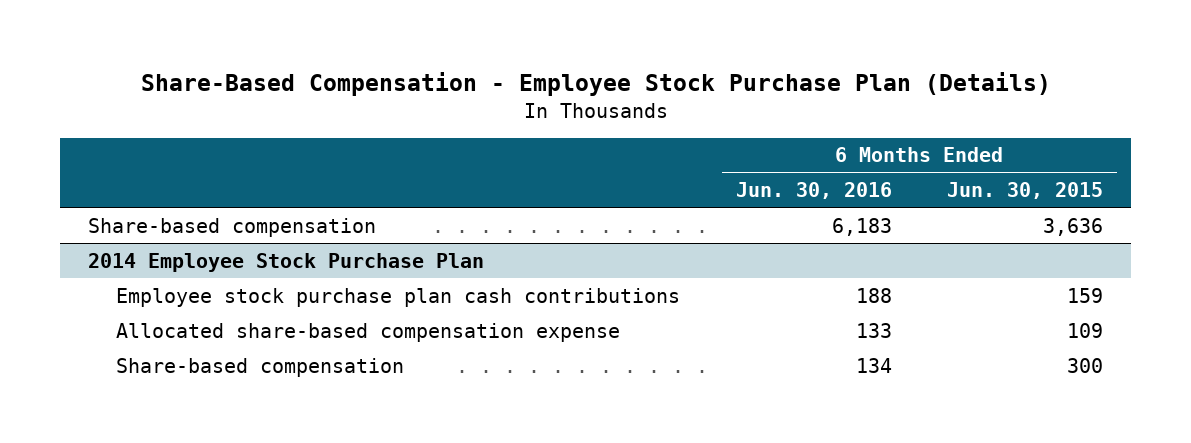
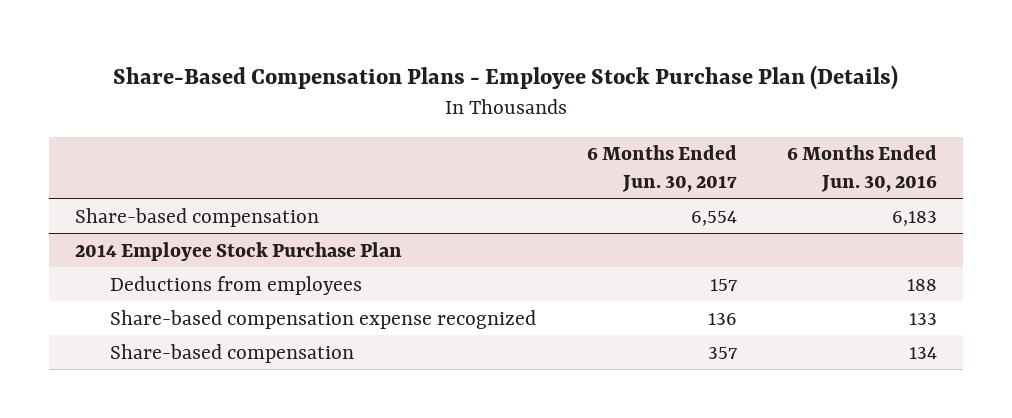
[140,72,1051,97] Share-Based Compensation - Employee Stock Purchase Plan (Details) -> [112,64,898,90] Share-Based Compensation Plans - Employee Stock Purchase Plan (Details)
[947,182,1104,200] Jun. 30, 2015 -> none
none -> [586,145,737,192] 6 Months Ended Jun. 30, 2017
[116,287,681,307] Employee stock purchase plan cash contributions -> [109,275,362,295] Deductions from employees
[116,322,621,342] Allocated share-based compensation expense -> [109,309,536,329] Share-based compensation expense recognized

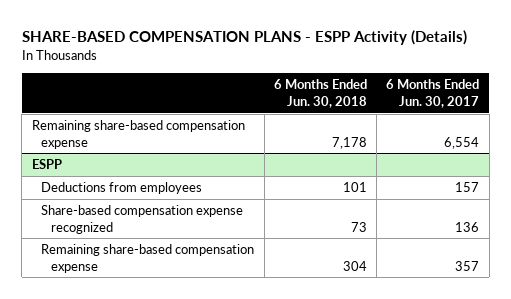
[112,64,898,90] Share-Based Compensation Plans - Employee Stock Purchase Plan (Details) -> [21,30,467,46] SHARE-BASED COMPENSATION PLANS - ESPP Activity (Details)
[787,145,938,192] 6 Months Ended Jun. 30, 2016 -> none
none -> [273,79,367,108] 6 Months Ended Jun. 30, 2018
[74,207,319,227] Share-based compensation -> [31,120,245,149] Remaining share-based compensation expense
[74,241,402,261] 2014 Employee Stock Purchase Plan -> [31,159,62,170] ESPP
[109,343,354,363] Share-based compensation -> [41,244,255,273] Remaining share-based compensation expense

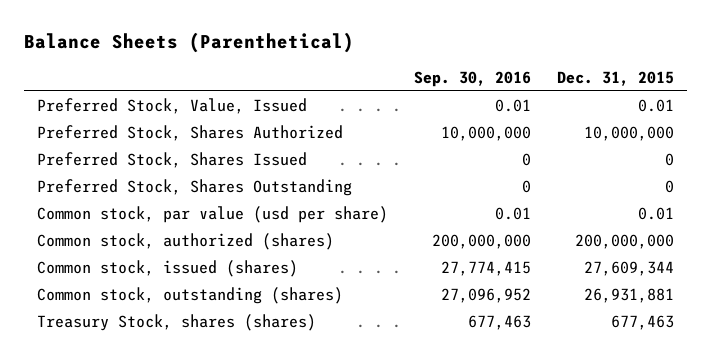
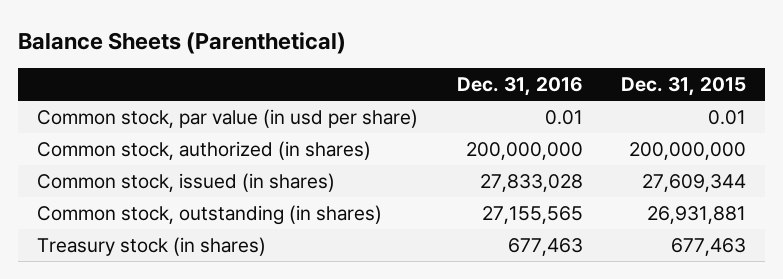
[413,70,531,87] Sep. 30, 2016 -> none
none -> [456,77,583,97] Dec. 31, 2016
[36,97,307,114] Preferred Stock, Value, Issued -> none
[36,124,343,141] Preferred Stock, Shares Authorized -> none
[36,151,307,168] Preferred Stock, Shares Issued -> none
[36,178,352,196] Preferred Stock, Shares Outstanding -> none
[36,205,388,223] Common stock, par value (usd per share) -> [37,109,419,129] Common stock, par value (in usd per share)
[36,232,334,250] Common stock, authorized (shares) -> [37,141,372,161] Common stock, authorized (in shares)
[36,259,298,277] Common stock, issued (shares) -> [37,173,336,193] Common stock, issued (in shares)
[36,286,343,304] Common stock, outstanding (shares) -> [37,205,383,226] Common stock, outstanding (in shares)
[36,313,316,331] Treasury Stock, shares (shares) -> [37,237,267,257] Treasury stock (in shares)

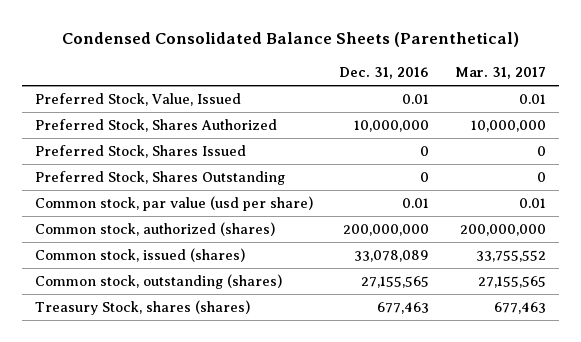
[18,31,347,54] Balance Sheets (Parenthetical) -> [61,32,519,48] Condensed Consolidated Balance Sheets (Parenthetical)
[620,77,746,97] Dec. 31, 2015 -> none
none -> [455,66,547,79] Mar. 31, 2017
none -> [35,93,242,107] Preferred Stock, Value, Issued
none -> [35,119,278,133] Preferred Stock, Shares Authorized
none -> [35,145,247,159] Preferred Stock, Shares Issued
none -> [35,171,286,186] Preferred Stock, Shares Outstanding
[37,109,419,129] Common stock, par value (in usd per share) -> [35,196,314,212] Common stock, par value (usd per share)
[37,141,372,161] Common stock, authorized (in shares) -> [35,222,276,237] Common stock, authorized (shares)
[37,173,336,193] Common stock, issued (in shares) -> [35,248,246,263] Common stock, issued (shares)
[479,174,583,193] 27,833,028 -> [354,250,430,263] 33,078,089
[37,205,383,226] Common stock, outstanding (in shares) -> [35,274,283,290] Common stock, outstanding (shares)
[37,237,267,257] Treasury stock (in shares) -> [35,300,251,316] Treasury Stock, shares (shares)

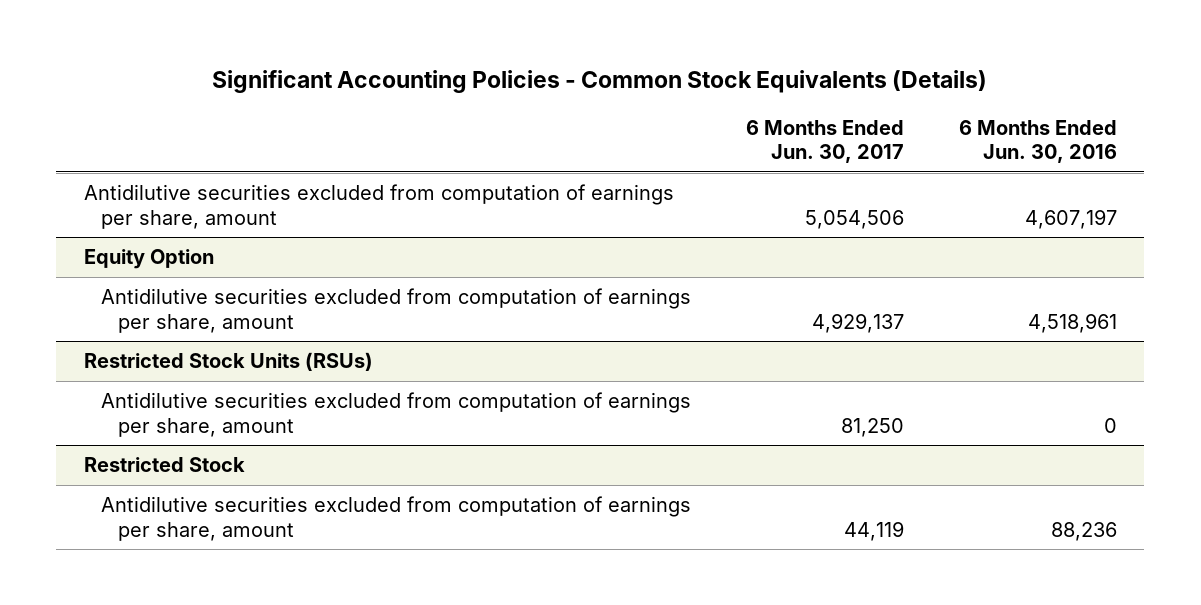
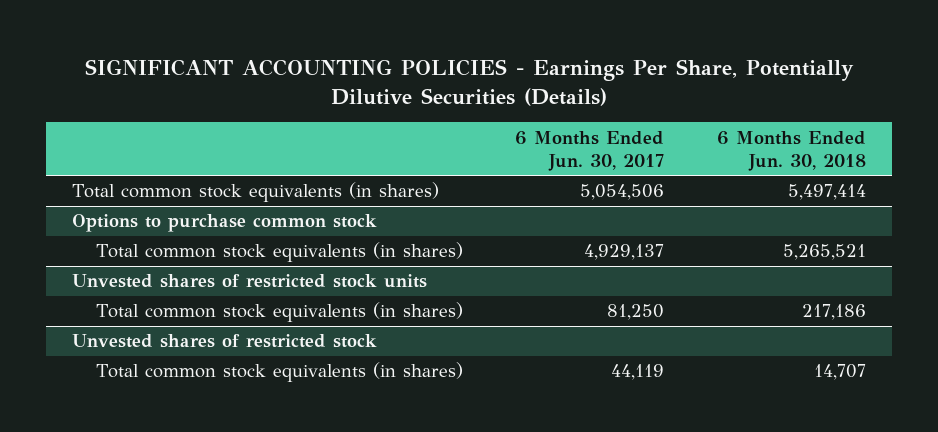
[212,69,988,93] Significant Accounting Policies - Common Stock Equivalents (Details) -> [84,58,854,106] SIGNIFICANT ACCOUNTING POLICIES - Earnings Per Share, Potentially Dilutive Securities (Details)
[958,119,1117,164] 6 Months Ended Jun. 30, 2016 -> none
none -> [716,130,866,171] 6 Months Ended Jun. 30, 2018
[83,184,674,229] Antidilutive securities excluded from computation of earnings per share, amount -> [72,182,440,203] Total common stock equivalents (in shares)
[83,249,214,270] Equity Option -> [72,214,378,233] Options to purchase common stock
[101,288,692,333] Antidilutive securities excluded from computation of earnings per share, amount -> [95,242,463,263] Total common stock equivalents (in shares)
[83,352,373,372] Restricted Stock Units (RSUs) -> [72,274,428,289] Unvested shares of restricted stock units
[101,392,692,437] Antidilutive securities excluded from computation of earnings per share, amount -> [95,302,463,323] Total common stock equivalents (in shares)
[83,457,245,473] Restricted Stock -> [72,334,378,349] Unvested shares of restricted stock
[101,496,692,541] Antidilutive securities excluded from computation of earnings per share, amount -> [95,362,463,383] Total common stock equivalents (in shares)

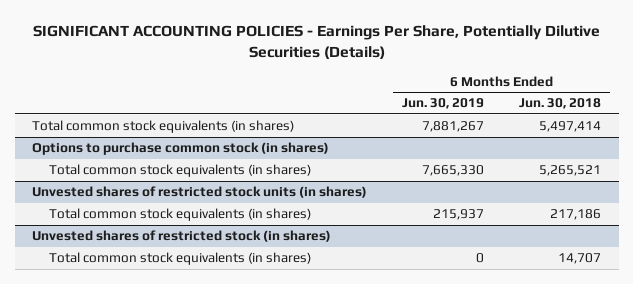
[515,130,665,171] 6 Months Ended Jun. 30, 2017 -> none
none -> [402,98,485,110] Jun. 30, 2019
[72,214,378,233] Options to purchase common stock -> [32,142,330,156] Options to purchase common stock (in shares)
[72,274,428,289] Unvested shares of restricted stock units -> [32,186,368,199] Unvested shares of restricted stock units (in shares)
[72,334,378,349] Unvested shares of restricted stock -> [32,230,332,243] Unvested shares of restricted stock (in shares)

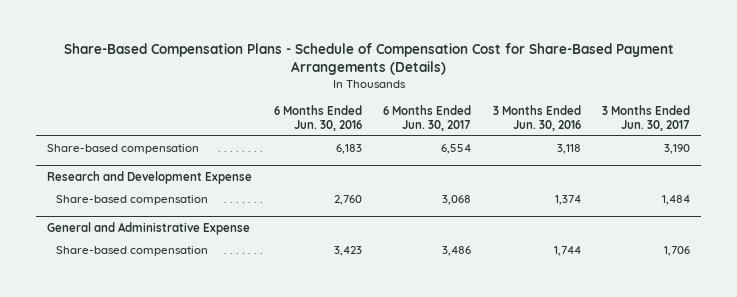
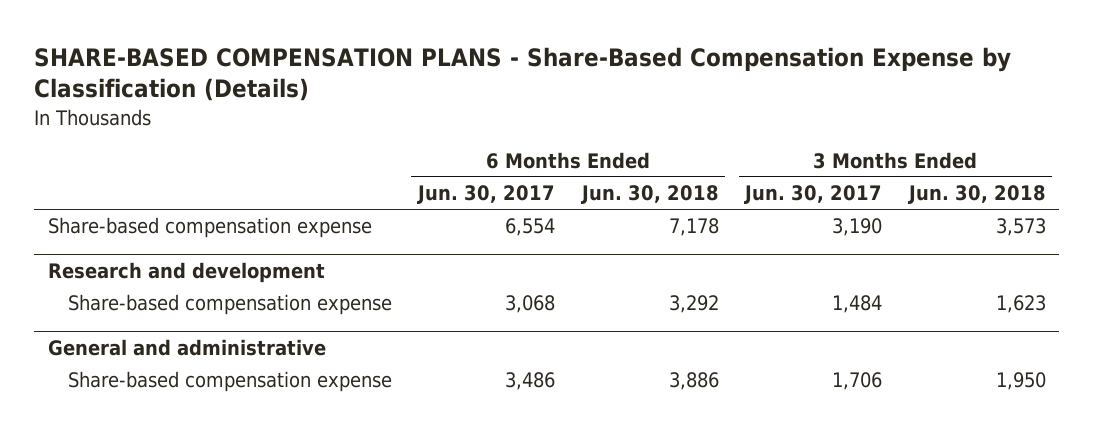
[63,43,674,76] Share-Based Compensation Plans - Schedule of Compensation Cost for Share-Based Payment Arrangements (Details) -> [34,46,1012,102] SHARE-BASED COMPENSATION PLANS - Share-Based Compensation Expense by Classification (Details)
[273,104,362,131] 6 Months Ended Jun. 30, 2016 -> none
[492,104,581,131] 3 Months Ended Jun. 30, 2016 -> none
none -> [580,185,719,205] Jun. 30, 2018
none -> [907,185,1046,205] Jun. 30, 2018
[47,144,200,155] Share-based compensation -> [47,217,372,239] Share-based compensation expense
[47,171,253,185] Research and Development Expense -> [47,262,325,284] Research and development
[56,195,209,206] Share-based compensation -> [67,294,392,316] Share-based compensation expense
[47,222,251,236] General and Administrative Expense -> [47,339,326,357] General and administrative
[56,246,209,257] Share-based compensation -> [67,371,392,393] Share-based compensation expense

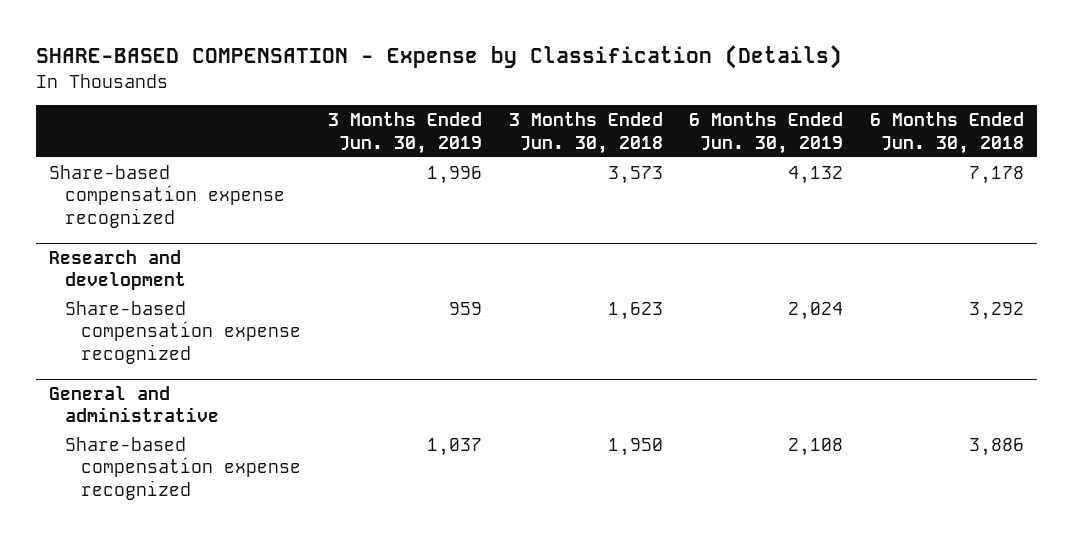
[34,46,1012,102] SHARE-BASED COMPENSATION PLANS - Share-Based Compensation Expense by Classification (Details) -> [35,45,842,70] SHARE-BASED COMPENSATION - Expense by Classification (Details)
[417,185,556,205] Jun. 30, 2017 -> none
[744,185,883,205] Jun. 30, 2017 -> none
none -> [328,112,483,154] 3 Months Ended Jun. 30, 2019
none -> [689,112,844,154] 6 Months Ended Jun. 30, 2019
[47,217,372,239] Share-based compensation expense -> [48,164,286,228] Share-based compensation expense recognized
[67,294,392,316] Share-based compensation expense -> [65,300,302,364] Share-based compensation expense recognized
[67,371,392,393] Share-based compensation expense -> [65,436,302,500] Share-based compensation expense recognized

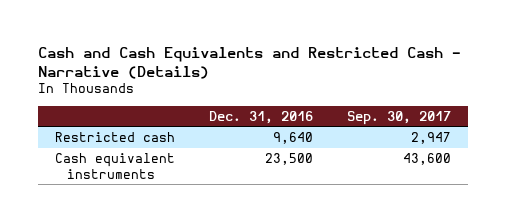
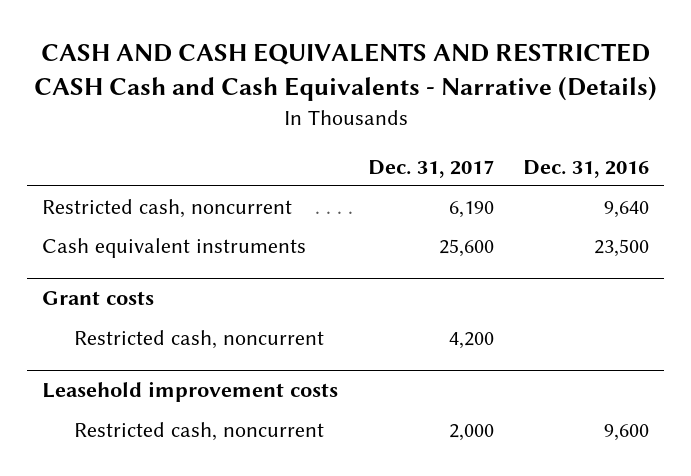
[38,46,462,79] Cash and Cash Equivalents and Restricted Cash - Narrative (Details) -> [33,43,657,102] CASH AND CASH EQUIVALENTS AND RESTRICTED CASH Cash and Cash Equivalents - Narrative (Details)
[346,110,451,125] Sep. 30, 2017 -> none
none -> [367,159,494,178] Dec. 31, 2017
[55,132,176,143] Restricted cash -> [41,198,292,218] Restricted cash, noncurrent
none -> [41,291,154,306] Grant costs
none -> [74,329,325,349] Restricted cash, noncurrent
none -> [41,381,338,403] Leasehold improvement costs
none -> [74,421,325,441] Restricted cash, noncurrent

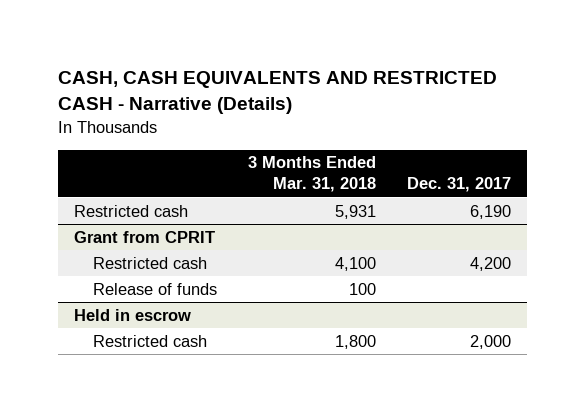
[33,43,657,102] CASH AND CASH EQUIVALENTS AND RESTRICTED CASH Cash and Cash Equivalents - Narrative (Details) -> [58,71,498,115] CASH, CASH EQUIVALENTS AND RESTRICTED CASH - Narrative (Details)
[523,159,650,178] Dec. 31, 2016 -> none
none -> [247,156,376,193] 3 Months Ended Mar. 31, 2018
[41,237,306,258] Cash equivalent instruments -> none
[41,198,292,218] Restricted cash, noncurrent -> [73,204,188,217] Restricted cash
[41,291,154,306] Grant costs -> [73,230,215,243] Grant from CPRIT
[74,329,325,349] Restricted cash, noncurrent -> [92,256,207,269] Restricted cash
none -> [92,282,217,295] Release of funds
[41,381,338,403] Leasehold improvement costs -> [73,308,191,321] Held in escrow
[74,421,325,441] Restricted cash, noncurrent -> [92,334,207,347] Restricted cash

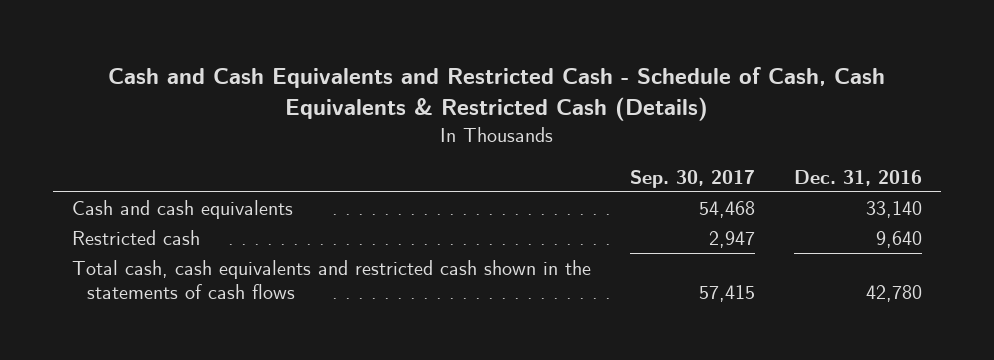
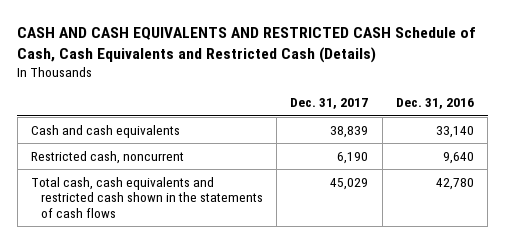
[107,66,885,121] Cash and Cash Equivalents and Restricted Cash - Schedule of Cash, Cash Equivalents & Restricted Cash (Details) -> [17,26,477,63] CASH AND CASH EQUIVALENTS AND RESTRICTED CASH Schedule of Cash, Cash Equivalents and Restricted Cash (Details)
[629,169,755,188] Sep. 30, 2017 -> none
none -> [290,98,369,110] Dec. 31, 2017
[72,229,201,245] Restricted cash -> [31,150,185,164] Restricted cash, noncurrent

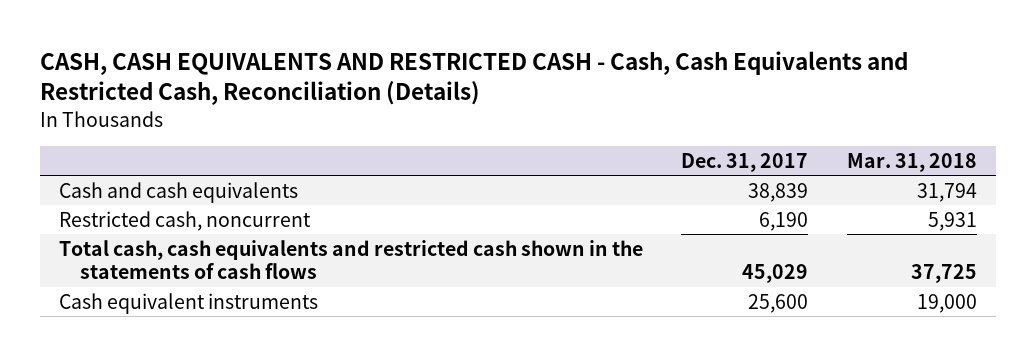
[17,26,477,63] CASH AND CASH EQUIVALENTS AND RESTRICTED CASH Schedule of Cash, Cash Equivalents and Restricted Cash (Details) -> [39,51,908,106] CASH, CASH EQUIVALENTS AND RESTRICTED CASH - Cash, Cash Equivalents and Restricted Cash, Reconciliation (Details)
[396,98,475,110] Dec. 31, 2016 -> none
none -> [846,152,977,172] Mar. 31, 2018
none -> [59,292,319,314] Cash equivalent instruments

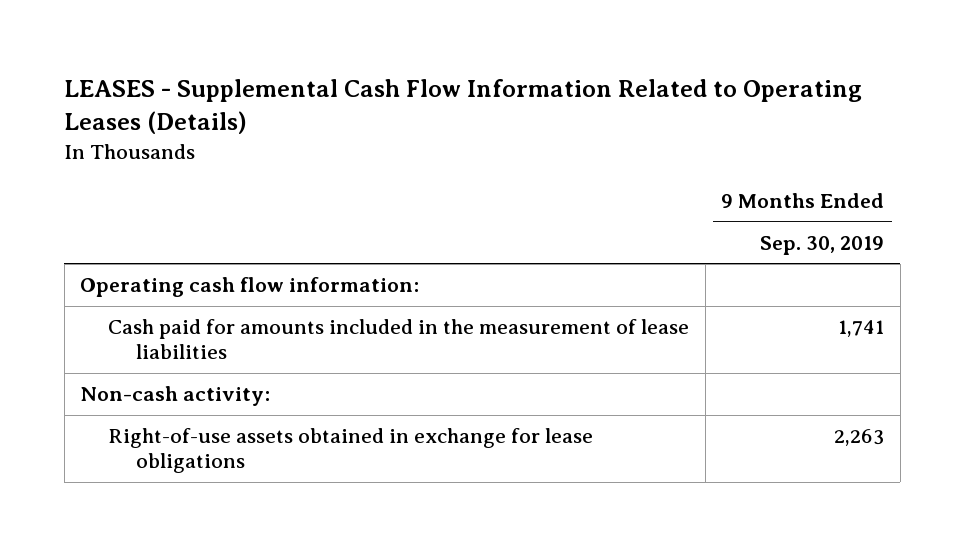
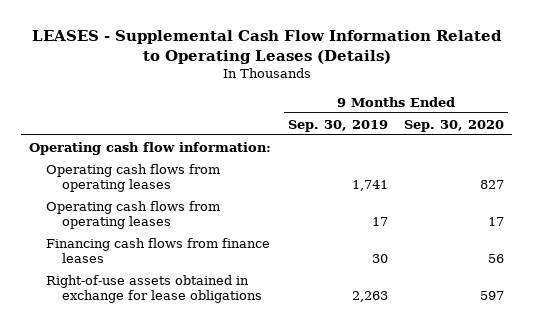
none -> [403,119,504,132] Sep. 30, 2020
[80,386,271,407] Non-cash activity: -> none
[108,319,690,360] Cash paid for amounts included in the measurement of lease liabilities -> [45,163,220,192] Operating cash flows from operating leases
none -> [45,200,220,229] Operating cash flows from operating leases
none -> [45,237,270,263] Financing cash flows from finance leases

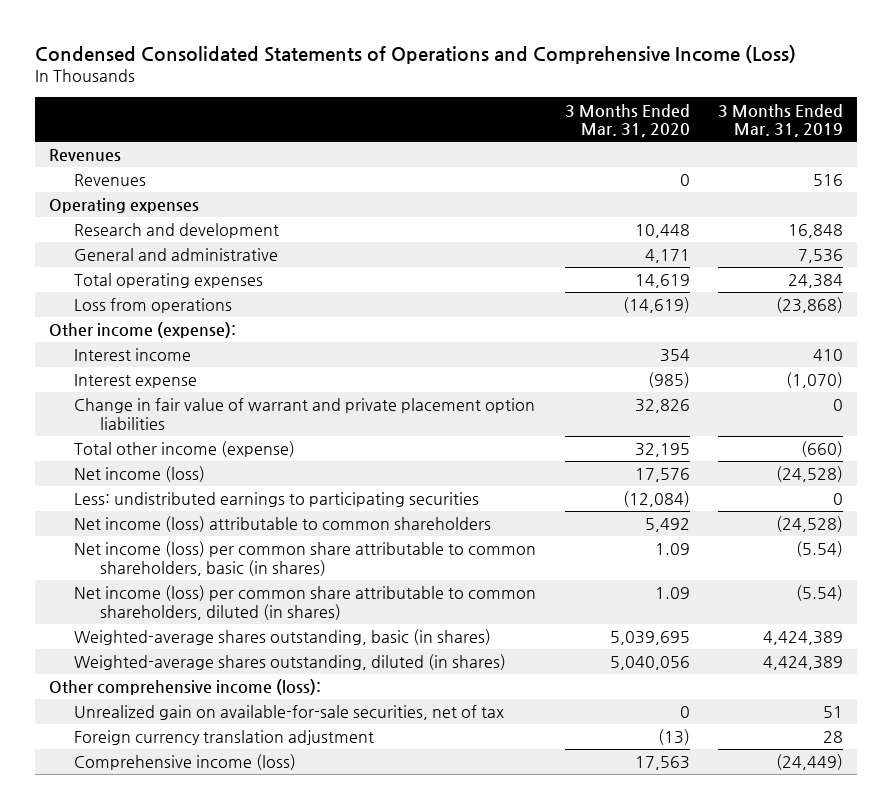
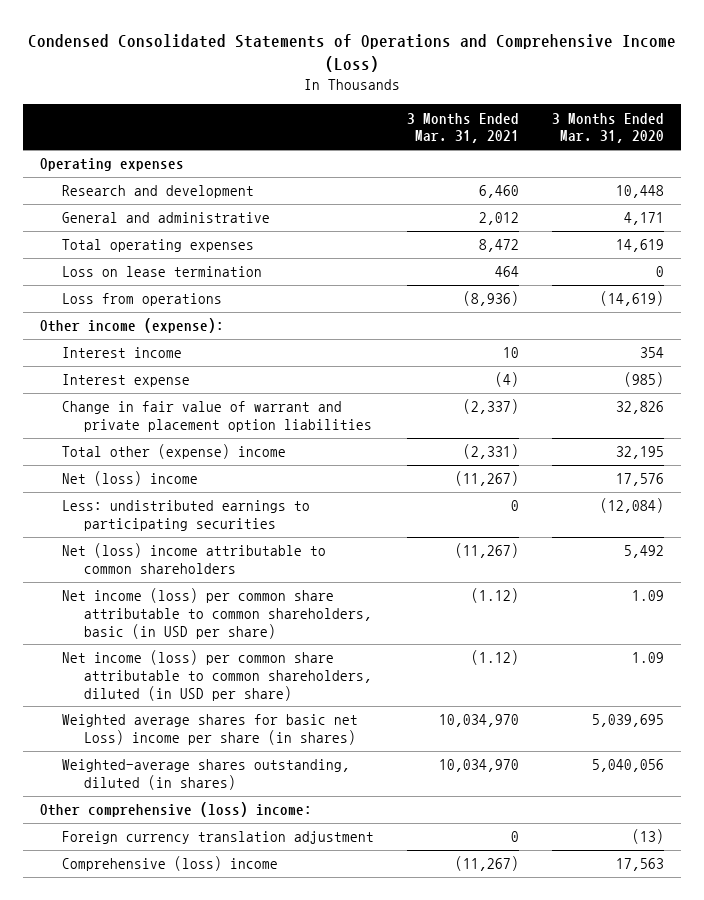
[718,103,844,138] 3 Months Ended Mar. 31, 2019 -> none
none -> [407,112,520,144] 3 Months Ended Mar. 31, 2021
[49,149,122,162] Revenues -> none
[74,174,147,187] Revenues -> none
none -> [61,266,262,278] Loss on lease termination
[74,441,296,458] Total other income (expense) -> [61,444,286,460] Total other (expense) income
[74,466,206,483] Net income (loss) -> [61,471,198,487] Net (loss) income
[74,516,492,533] Net income (loss) attributable to common shareholders -> [61,543,326,574] Net (loss) income attributable to common shareholders
[74,541,537,576] Net income (loss) per common share attributable to common shareholders, basic (in shares) -> [61,588,372,639] Net income (loss) per common share attributable to common shareholders, basic (in USD per share)
[74,585,537,620] Net income (loss) per common share attributable to common shareholders, diluted (in shares) -> [61,650,372,701] Net income (loss) per common share attributable to common shareholders, diluted (in USD per share)
[74,629,492,646] Weighted-average shares outstanding, basic (in shares) -> [61,714,358,745] Weighted average shares for basic net Loss) income per share (in shares)
[74,705,505,721] Unrealized gain on available-for-sale securities, net of tax -> none
[49,679,322,696] Other comprehensive income (loss): -> [39,802,312,818] Other comprehensive (loss) income:
[74,754,297,771] Comprehensive income (loss) -> [61,856,278,872] Comprehensive (loss) income

